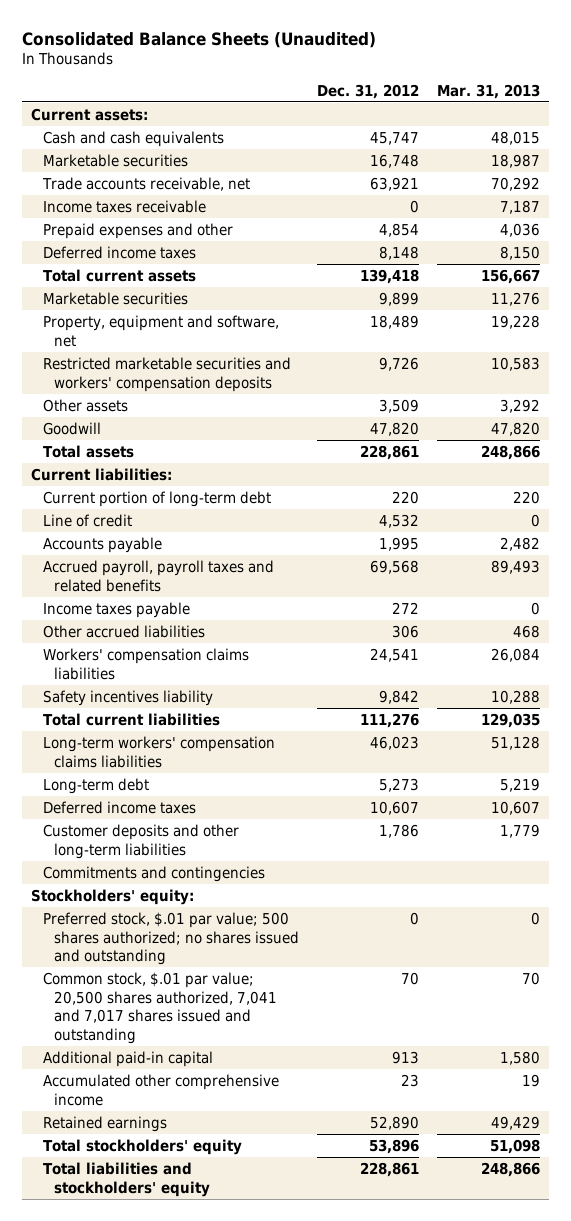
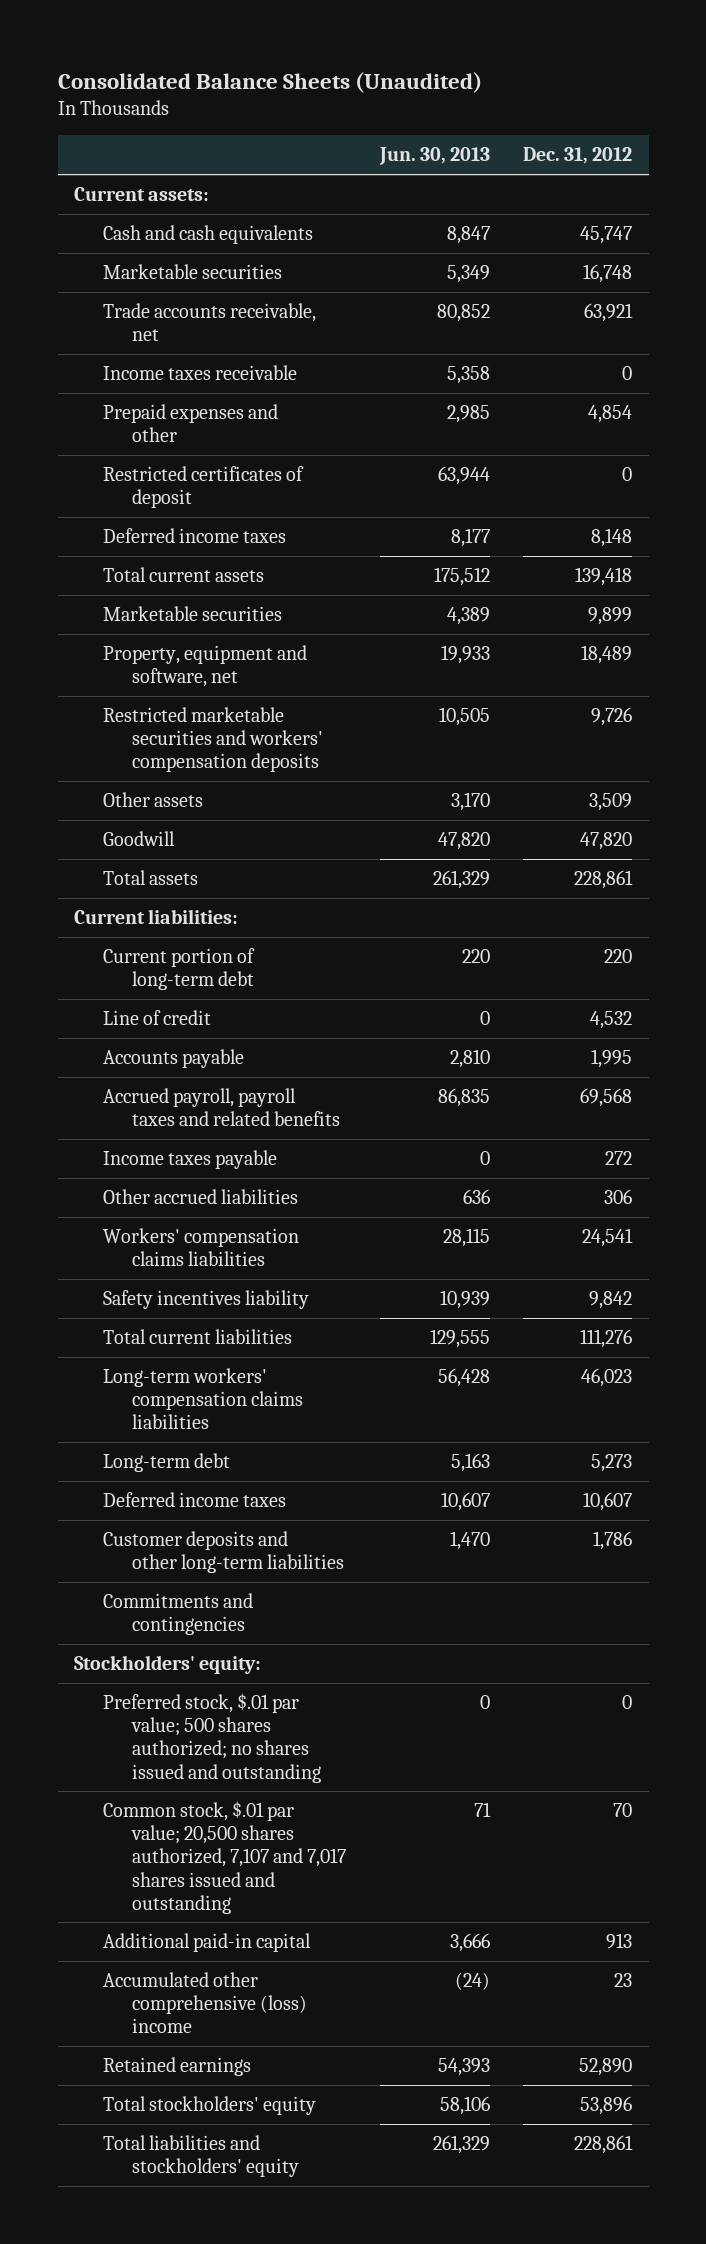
[437,83,541,99] Mar. 31, 2013 -> none
none -> [378,147,490,166] Jun. 30, 2013
none -> [103,466,305,509] Restricted certificates of deposit
[42,971,277,1045] Common stock, $.01 par value; 20,500 shares authorized, 7,041 and 7,017 shares issued and outstanding -> [103,1801,347,1914] Common stock, $.01 par value; 20,500 shares authorized, 7,107 and 7,017 shares issued and outstanding
[42,1073,279,1106] Accumulated other comprehensive income -> [103,1972,308,2034] Accumulated other comprehensive (loss) income

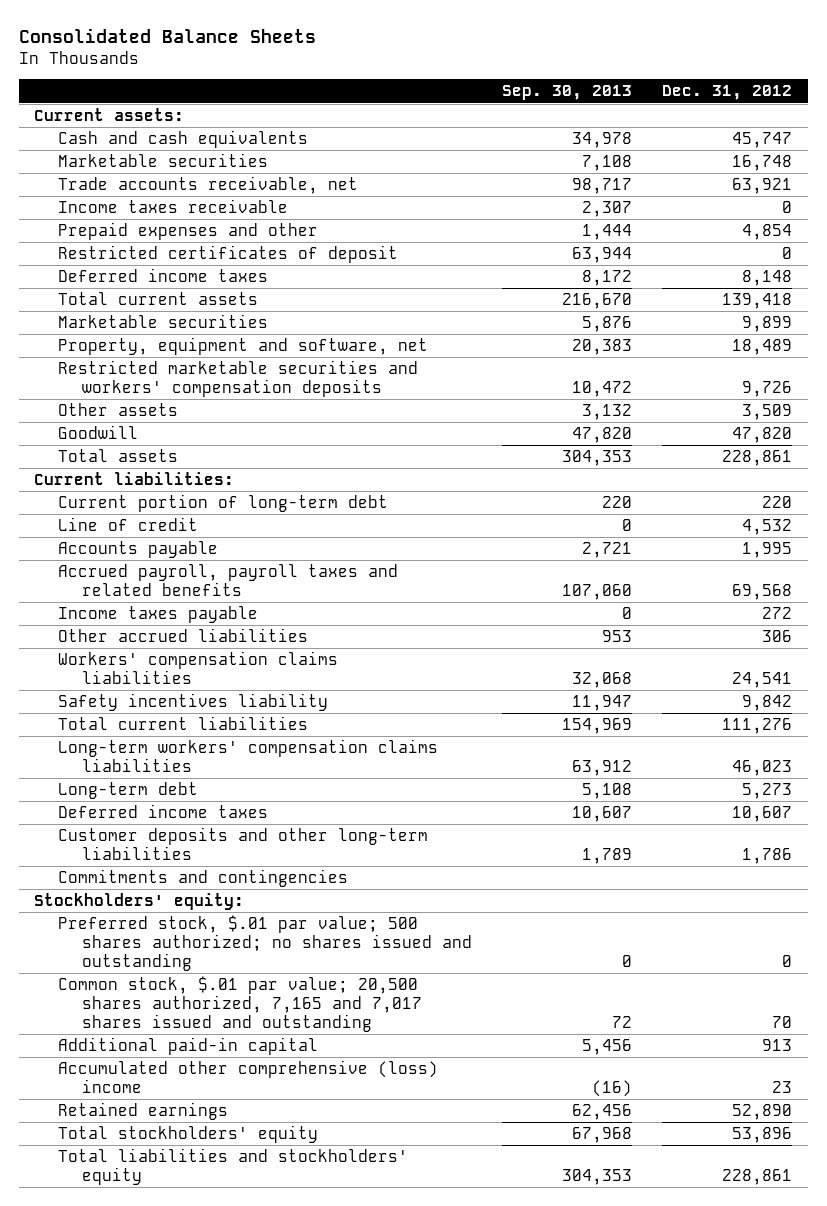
[57,71,482,93] Consolidated Balance Sheets (Unaudited) -> [18,27,316,43] Consolidated Balance Sheets
[378,147,490,166] Jun. 30, 2013 -> none
none -> [502,85,633,101] Sep. 30, 2013
[103,1801,347,1914] Common stock, $.01 par value; 20,500 shares authorized, 7,107 and 7,017 shares issued and outstanding -> [57,976,422,1033] Common stock, $.01 par value; 20,500 shares authorized, 7,165 and 7,017 shares issued and outstanding

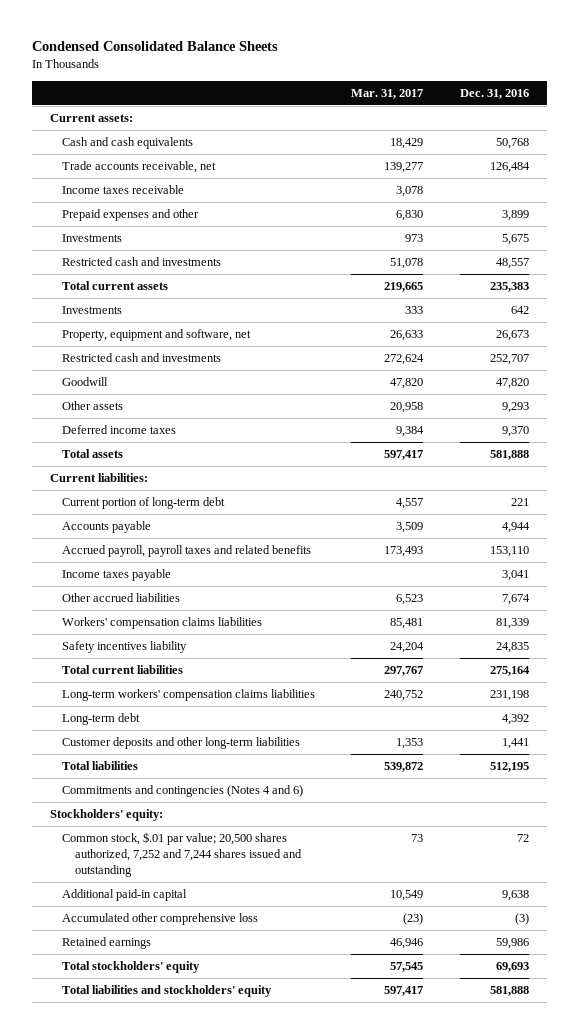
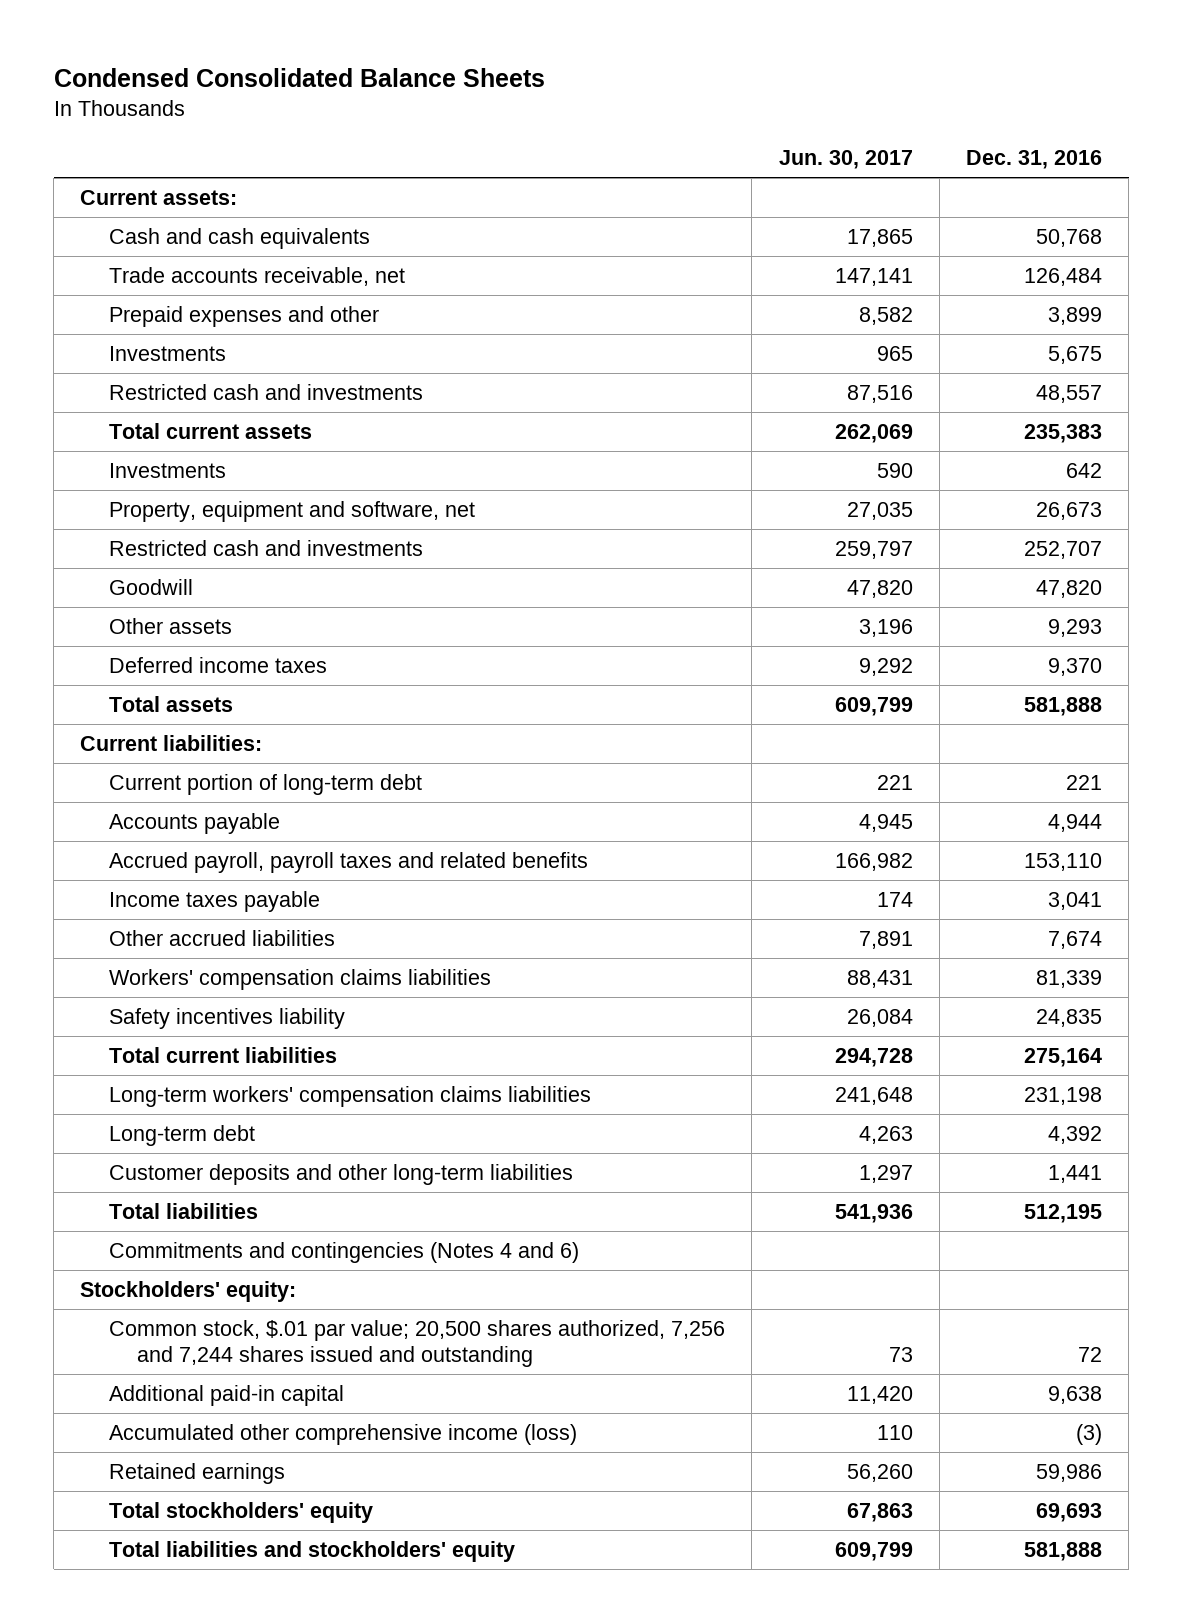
[351,88,424,99] Mar. 31, 2017 -> none
none -> [778,150,913,170] Jun. 30, 2017
[62,185,185,195] Income taxes receivable -> none
[62,832,302,877] Common stock, $.01 par value; 20,500 shares authorized, 7,252 and 7,244 shares issued and outstanding -> [108,1319,725,1368] Common stock, $.01 par value; 20,500 shares authorized, 7,256 and 7,244 shares issued and outstanding
[62,913,259,926] Accumulated other comprehensive loss -> [108,1423,577,1445] Accumulated other comprehensive income (loss)

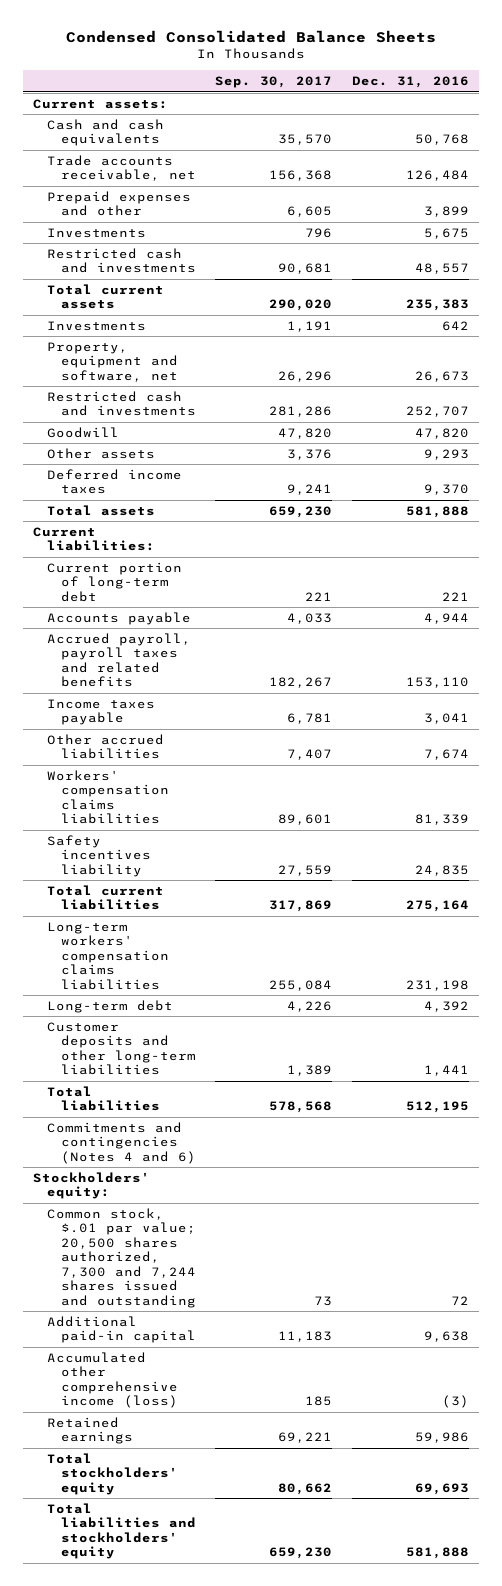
[778,150,913,170] Jun. 30, 2017 -> none
none -> [215,76,333,89] Sep. 30, 2017
[108,1319,725,1368] Common stock, $.01 par value; 20,500 shares authorized, 7,256 and 7,244 shares issued and outstanding -> [46,1207,196,1308] Common stock, $.01 par value; 20,500 shares authorized, 7,300 and 7,244 shares issued and outstanding

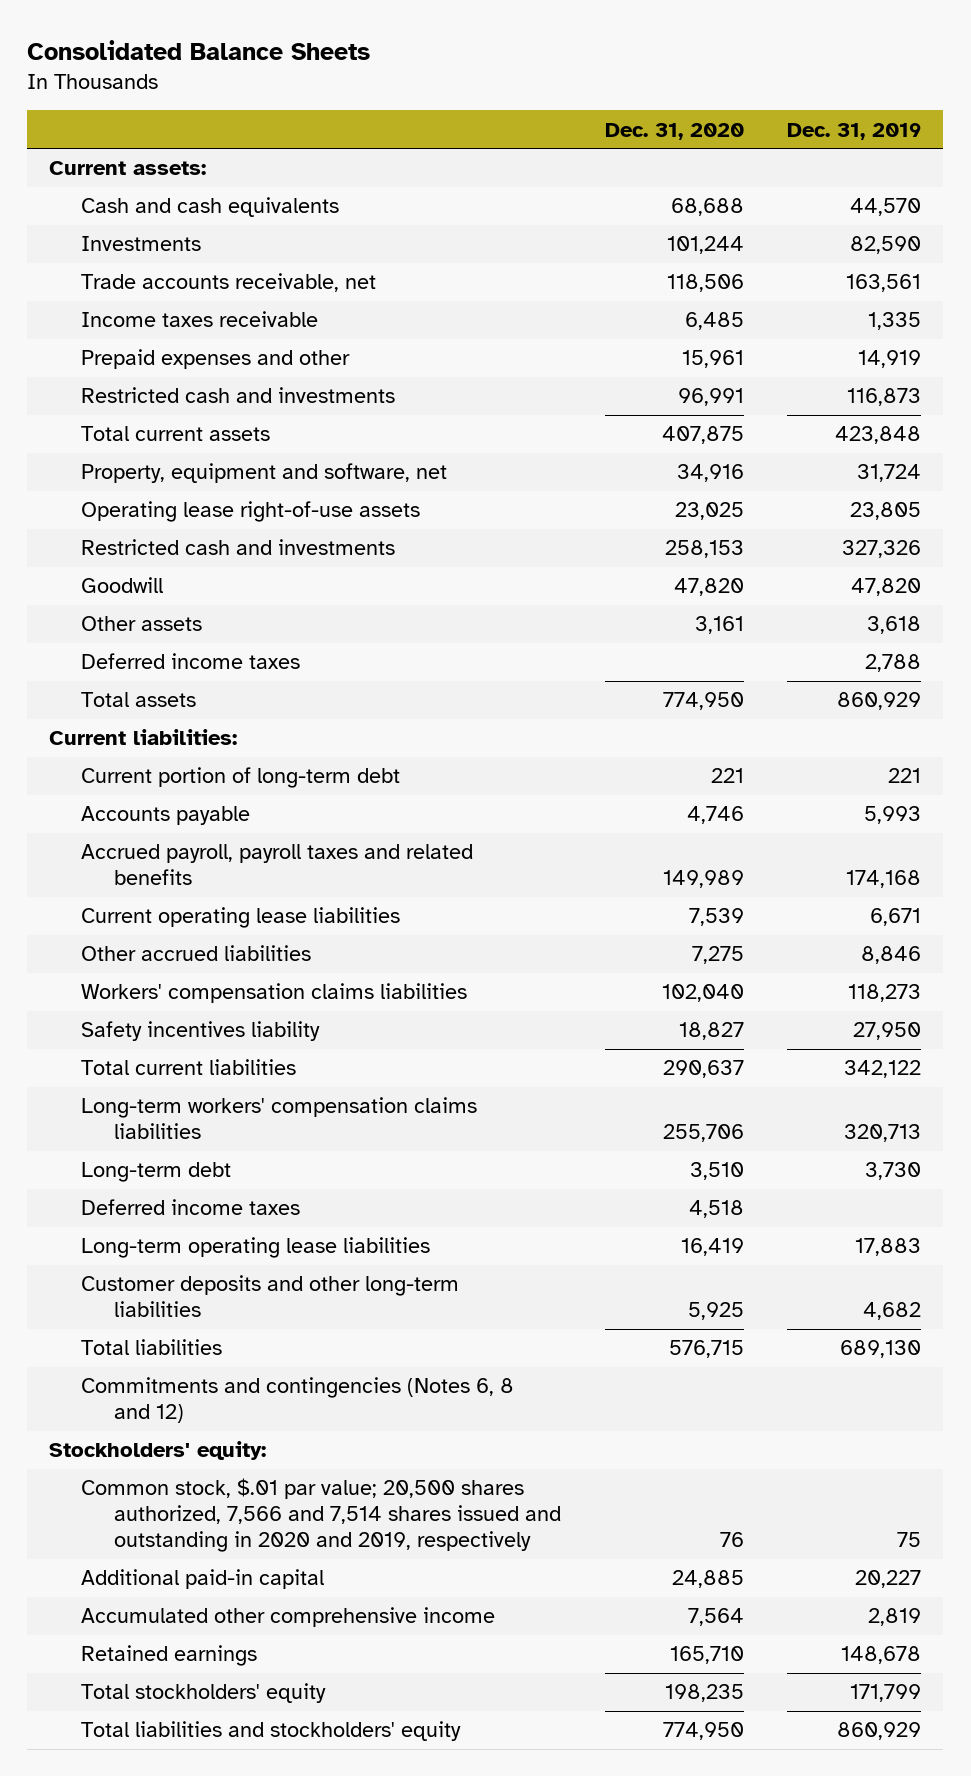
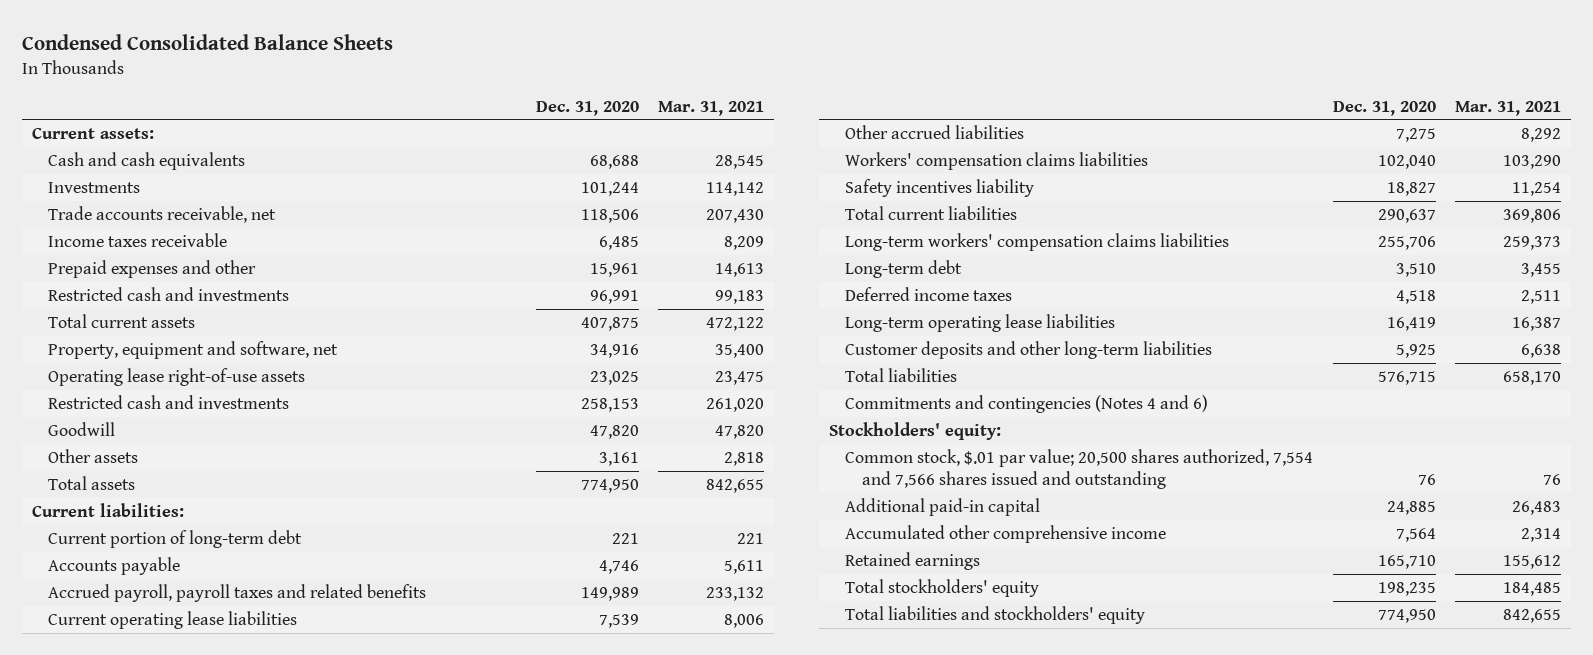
[27,40,371,61] Consolidated Balance Sheets -> [21,33,393,50] Condensed Consolidated Balance Sheets
[787,122,922,140] Dec. 31, 2019 -> none
none -> [657,100,764,116] Mar. 31, 2021
[81,653,301,670] Deferred income taxes -> none
[81,1377,515,1424] Commitments and contingencies (Notes 6, 8 and 12) -> [845,395,1209,414] Commitments and contingencies (Notes 4 and 6)
[81,1478,561,1553] Common stock, $.01 par value; 20,500 shares authorized, 7,566 and 7,514 shares issued and outstanding in 2020 and 2019, respectively -> [845,449,1314,490] Common stock, $.01 par value; 20,500 shares authorized, 7,554 and 7,566 shares issued and outstanding

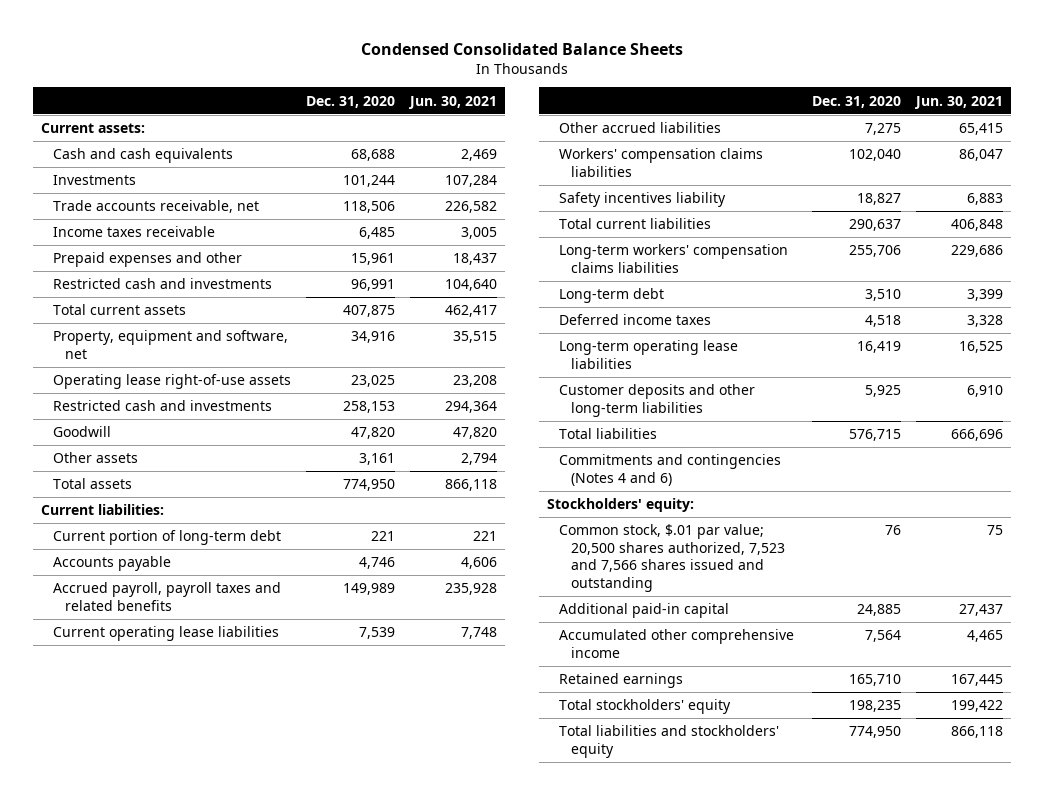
[657,100,764,116] Mar. 31, 2021 -> none
none -> [408,95,498,109] Jun. 30, 2021
[845,449,1314,490] Common stock, $.01 par value; 20,500 shares authorized, 7,554 and 7,566 shares issued and outstanding -> [558,524,785,592] Common stock, $.01 par value; 20,500 shares authorized, 7,523 and 7,566 shares issued and outstanding

